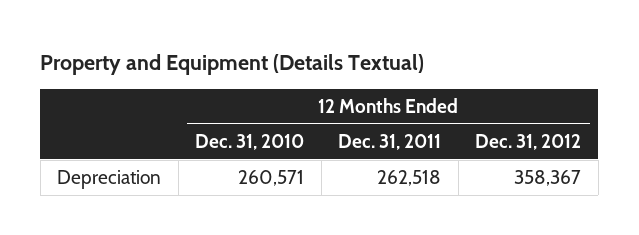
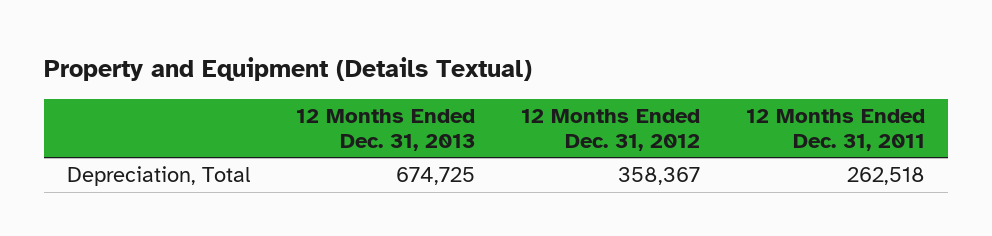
[195,133,305,150] Dec. 31, 2010 -> none
none -> [296,108,476,151] 12 Months Ended Dec. 31, 2013
[57,170,162,190] Depreciation -> [67,166,251,187] Depreciation, Total

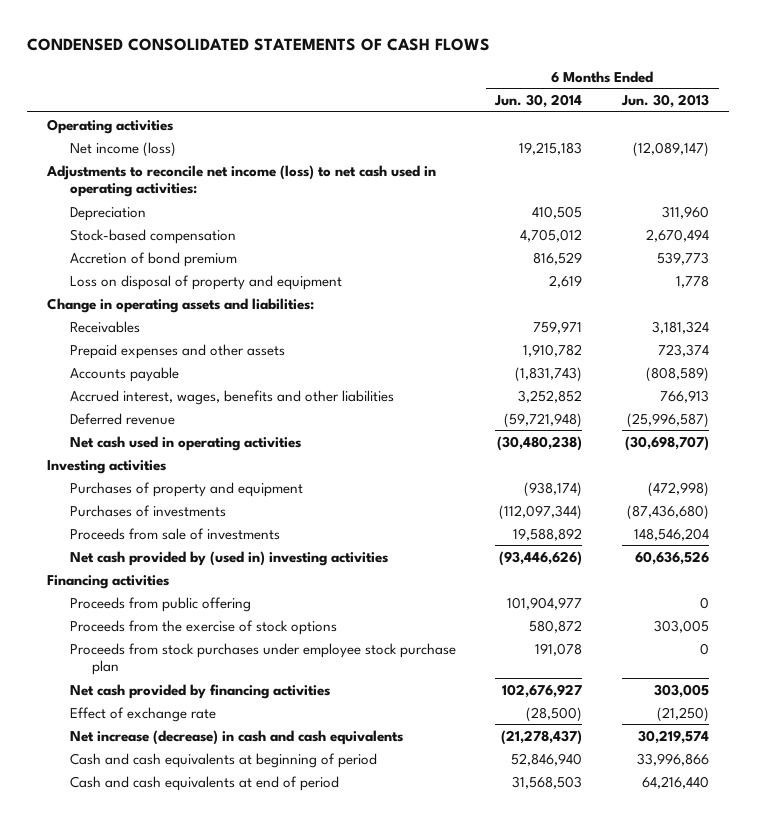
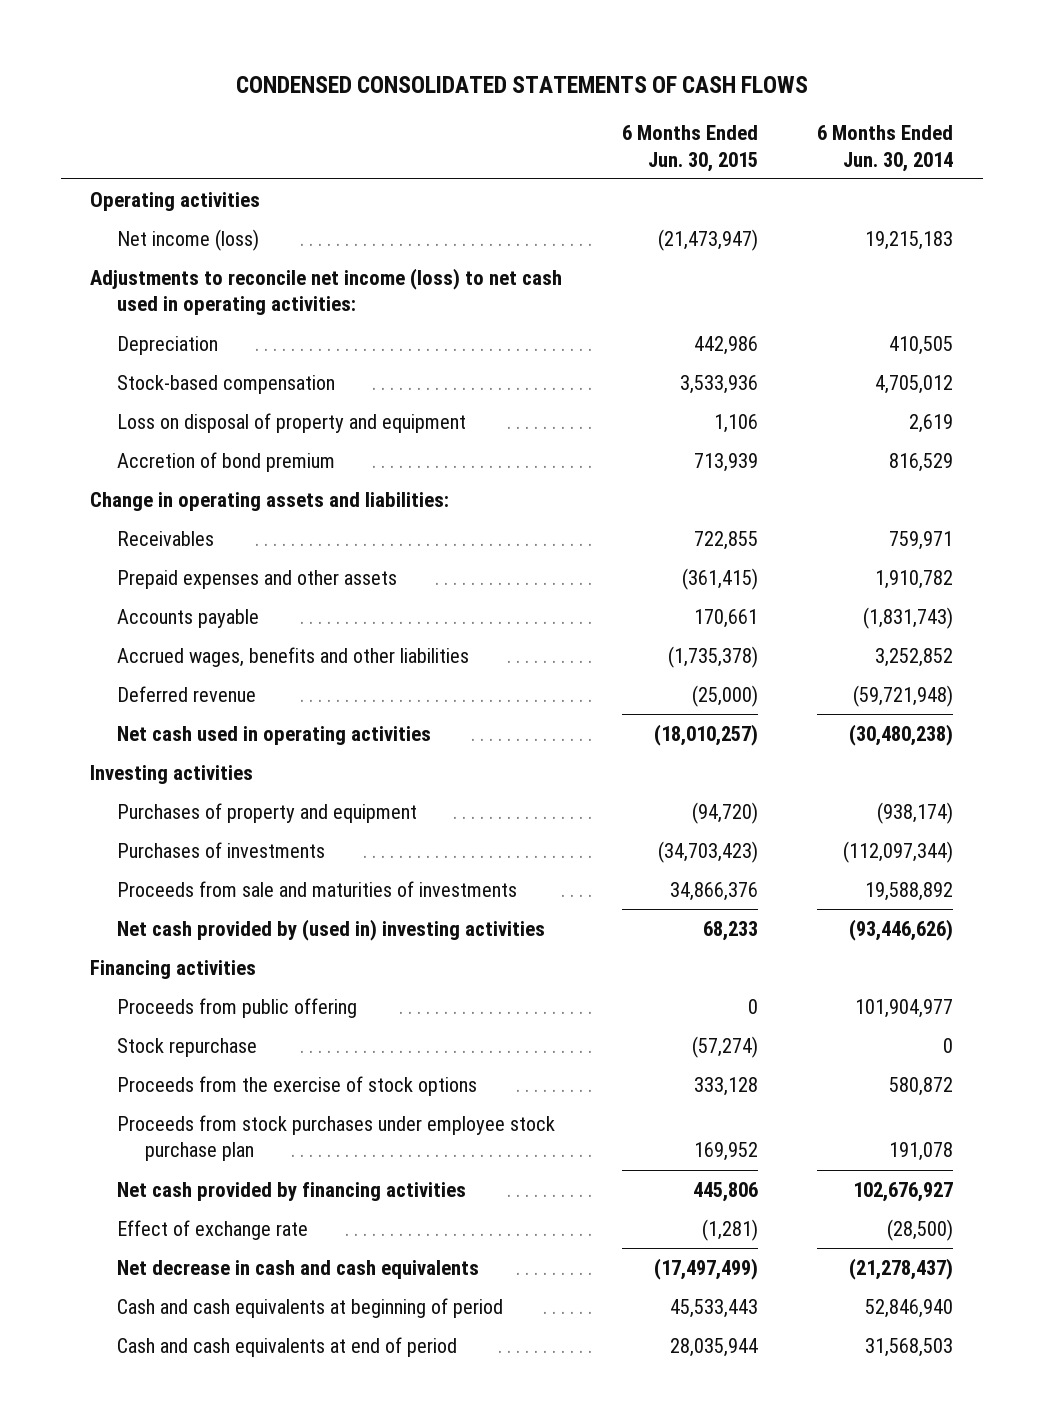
[621,93,710,108] Jun. 30, 2013 -> none
none -> [621,124,758,172] 6 Months Ended Jun. 30, 2015
[69,251,237,267] Accretion of bond premium -> [117,451,336,472] Accretion of bond premium
[69,389,394,405] Accrued interest, wages, benefits and other liabilities -> [117,646,470,667] Accrued wages, benefits and other liabilities
[69,527,280,540] Proceeds from sale of investments -> [117,880,518,897] Proceeds from sale and maturities of investments
none -> [117,1037,258,1057] Stock repurchase
[69,729,403,745] Net increase (decrease) in cash and cash equivalents -> [117,1259,480,1279] Net decrease in cash and cash equivalents

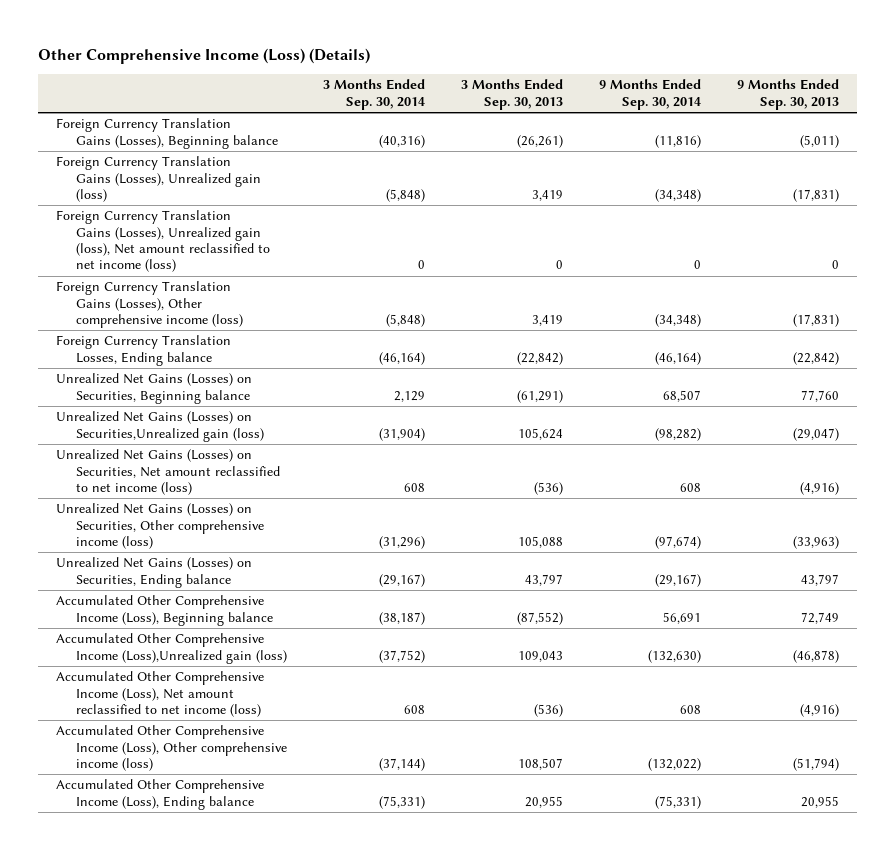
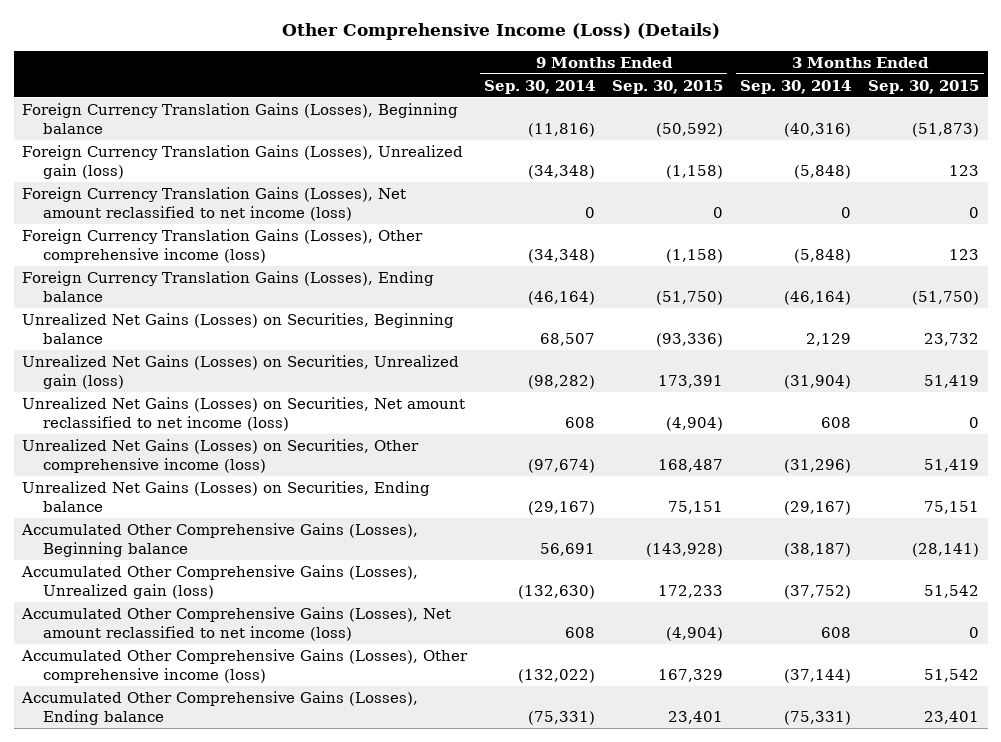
[460,79,563,110] 3 Months Ended Sep. 30, 2013 -> none
[737,79,840,110] 9 Months Ended Sep. 30, 2013 -> none
none -> [612,79,724,94] Sep. 30, 2015
none -> [868,79,980,94] Sep. 30, 2015
[56,210,270,273] Foreign Currency Translation Gains (Losses), Unrealized gain (loss), Net amount reclassified to net income (loss) -> [22,186,407,221] Foreign Currency Translation Gains (Losses), Net amount reclassified to net income (loss)
[56,335,232,366] Foreign Currency Translation Losses, Ending balance -> [22,270,435,302] Foreign Currency Translation Gains (Losses), Ending balance
[56,411,264,442] Unrealized Net Gains (Losses) on Securities,Unrealized gain (loss) -> [22,354,460,389] Unrealized Net Gains (Losses) on Securities, Unrealized gain (loss)
[56,595,273,626] Accumulated Other Comprehensive Income (Loss), Beginning balance -> [21,522,419,557] Accumulated Other Comprehensive Gains (Losses), Beginning balance
[56,633,287,664] Accumulated Other Comprehensive Income (Loss),Unrealized gain (loss) -> [21,564,419,599] Accumulated Other Comprehensive Gains (Losses), Unrealized gain (loss)
[56,671,265,718] Accumulated Other Comprehensive Income (Loss), Net amount reclassified to net income (loss) -> [21,606,452,641] Accumulated Other Comprehensive Gains (Losses), Net amount reclassified to net income (loss)
[56,725,287,772] Accumulated Other Comprehensive Income (Loss), Other comprehensive income (loss) -> [21,648,469,683] Accumulated Other Comprehensive Gains (Losses), Other comprehensive income (loss)
[56,779,265,810] Accumulated Other Comprehensive Income (Loss), Ending balance -> [21,690,419,725] Accumulated Other Comprehensive Gains (Losses), Ending balance

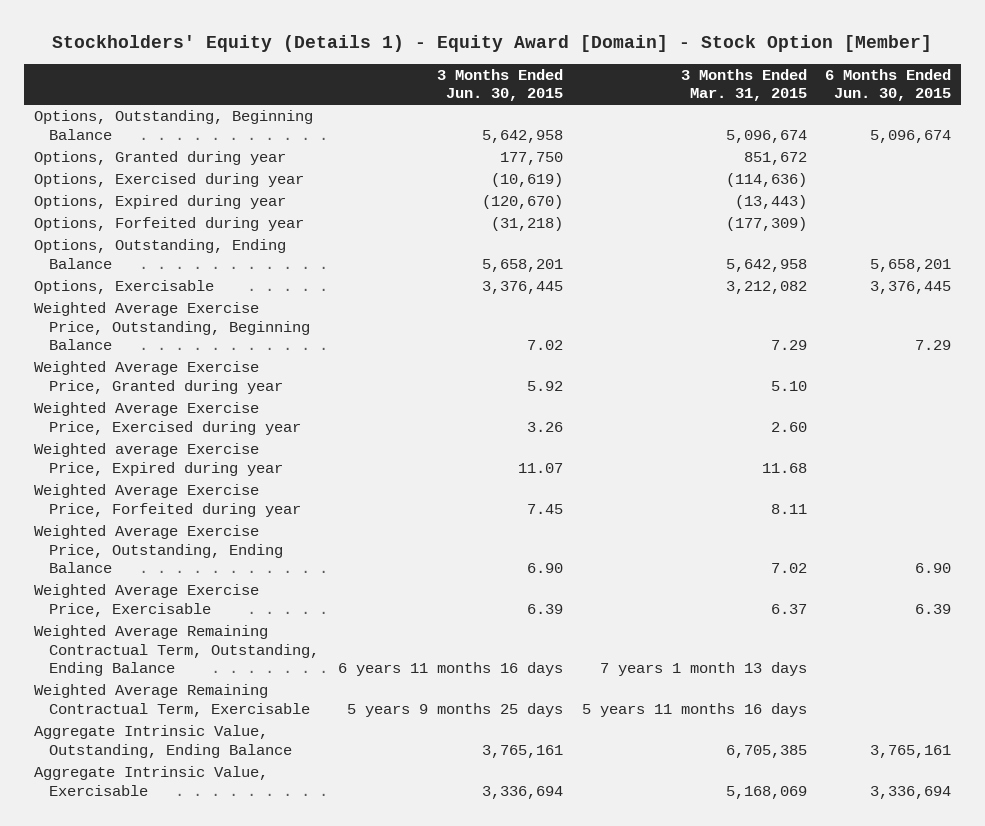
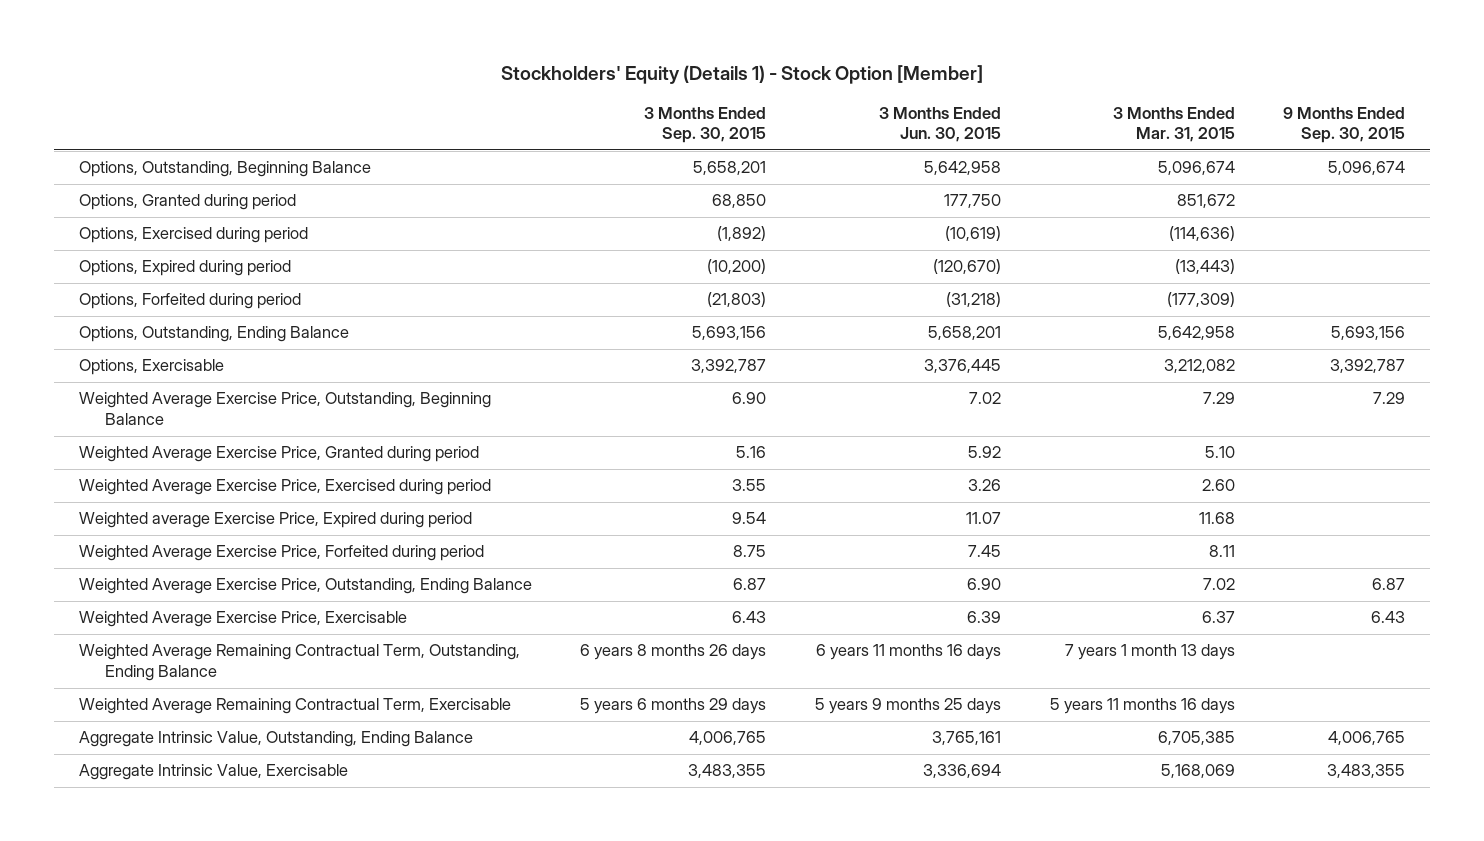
[52,35,933,53] Stockholders' Equity (Details 1) - Equity Award [Domain] - Stock Option [Member] -> [500,64,983,84] Stockholders' Equity (Details 1) - Stock Option [Member]
[825,69,952,102] 6 Months Ended Jun. 30, 2015 -> none
none -> [644,106,767,144] 3 Months Ended Sep. 30, 2015
none -> [1283,106,1406,144] 9 Months Ended Sep. 30, 2015
[33,151,286,166] Options, Granted during year -> [78,194,296,211] Options, Granted during period
[33,173,304,188] Options, Exercised during year -> [78,227,308,244] Options, Exercised during period
[33,195,286,210] Options, Expired during year -> [78,260,291,277] Options, Expired during period
[33,217,304,232] Options, Forfeited during year -> [78,293,301,310] Options, Forfeited during period
[33,361,284,394] Weighted Average Exercise Price, Granted during year -> [78,446,479,463] Weighted Average Exercise Price, Granted during period
[33,402,302,435] Weighted Average Exercise Price, Exercised during year -> [78,479,491,496] Weighted Average Exercise Price, Exercised during period
[33,443,284,476] Weighted average Exercise Price, Expired during year -> [78,512,472,529] Weighted average Exercise Price, Expired during period
[33,484,302,517] Weighted Average Exercise Price, Forfeited during year -> [78,545,484,562] Weighted Average Exercise Price, Forfeited during period

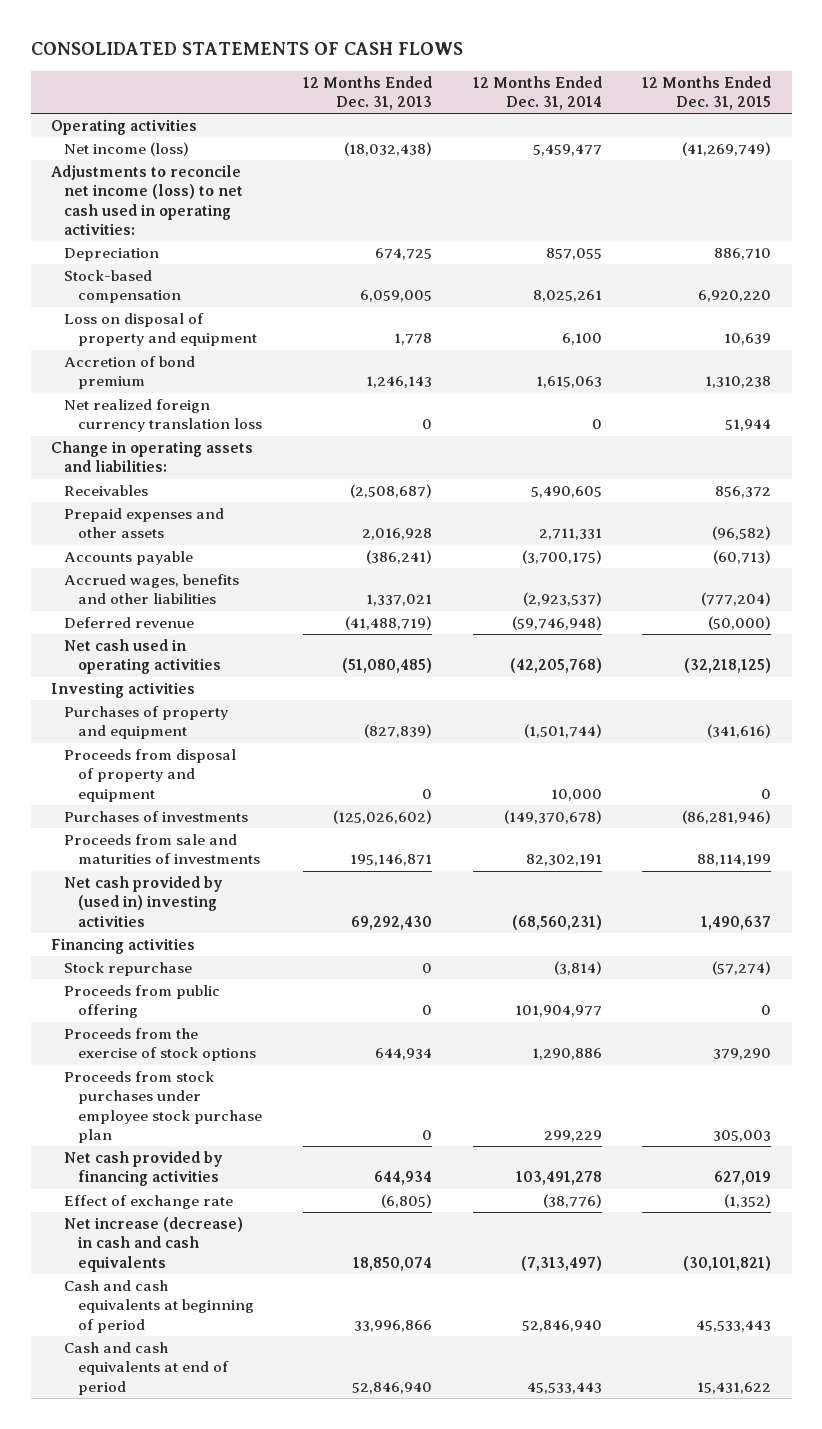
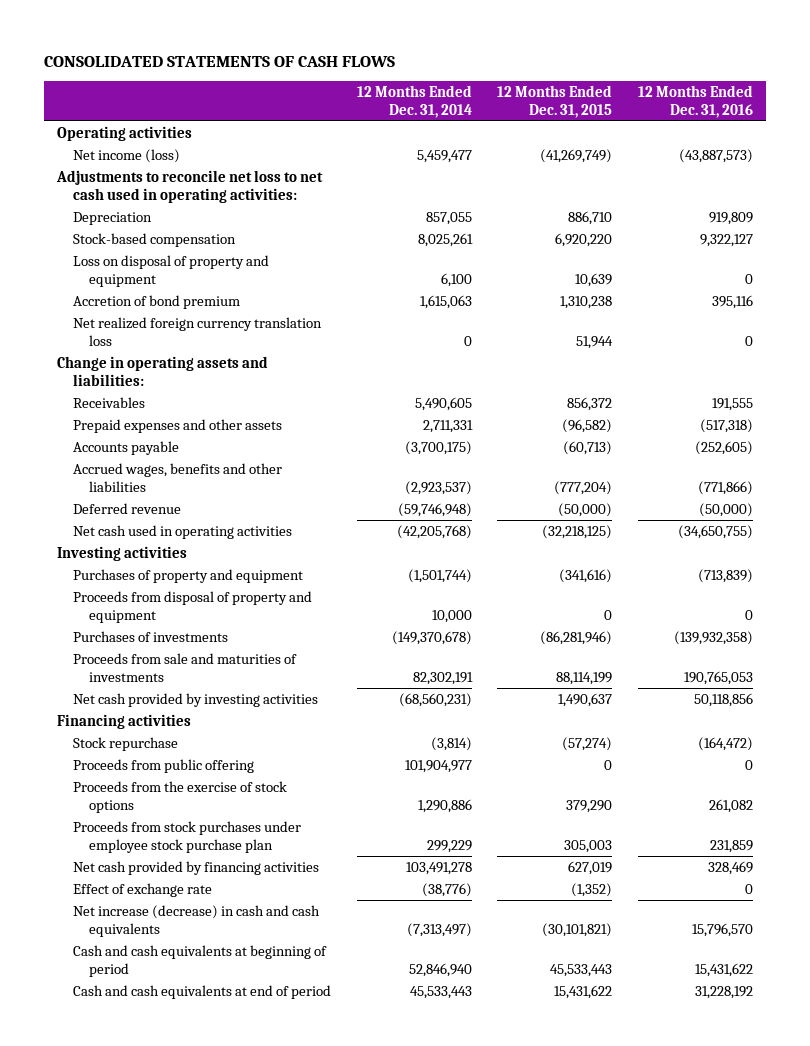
[302,75,432,111] 12 Months Ended Dec. 31, 2013 -> none
none -> [638,84,754,118] 12 Months Ended Dec. 31, 2016
[50,165,244,236] Adjustments to reconcile net income (loss) to net cash used in operating activities: -> [55,169,323,203] Adjustments to reconcile net loss to net cash used in operating activities:
[64,876,224,927] Net cash provided by (used in) investing activities -> [72,692,318,707] Net cash provided by investing activities

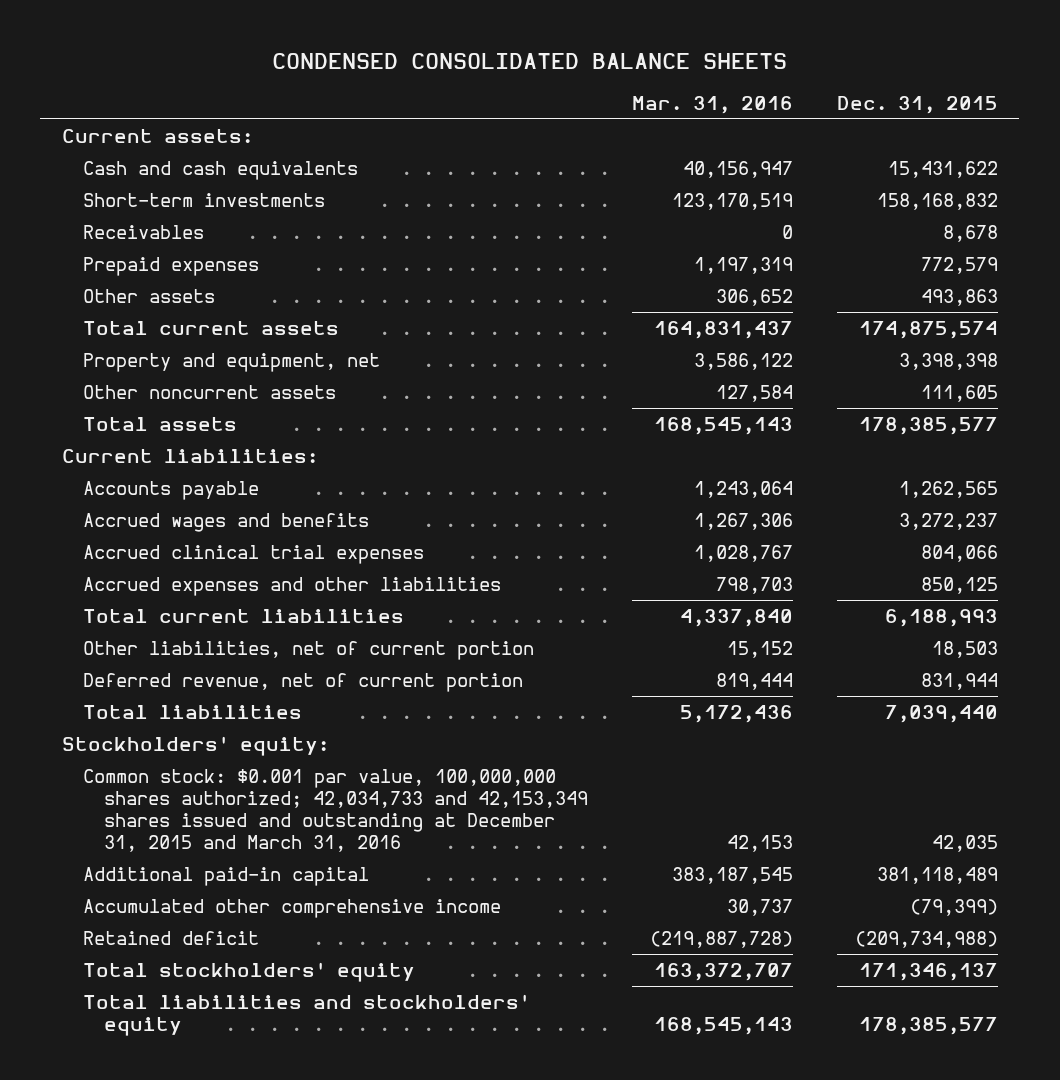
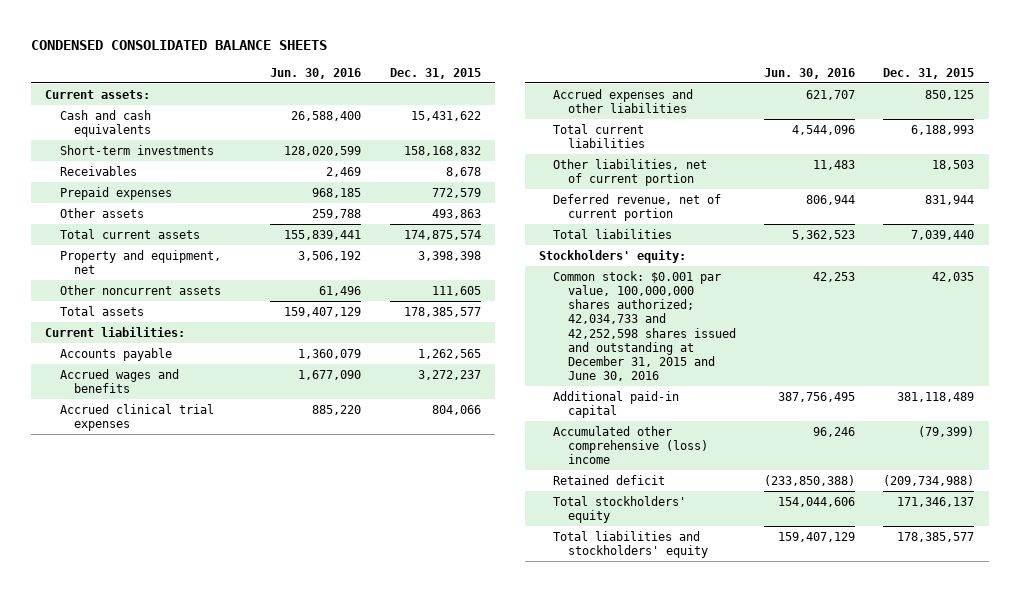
[631,95,793,114] Mar. 31, 2016 -> none
none -> [270,67,362,79] Jun. 30, 2016
[83,768,589,852] Common stock: $0.001 par value, 100,000,000 shares authorized; 42,034,733 and 42,153,349 shares issued and outstanding at December 31, 2015 and March 31, 2016 -> [553,270,736,382] Common stock: $0.001 par value, 100,000,000 shares authorized; 42,034,733 and 42,252,598 shares issued and outstanding at December 31, 2015 and June 30, 2016
[83,898,502,918] Accumulated other comprehensive income -> [553,425,708,465] Accumulated other comprehensive (loss) income

